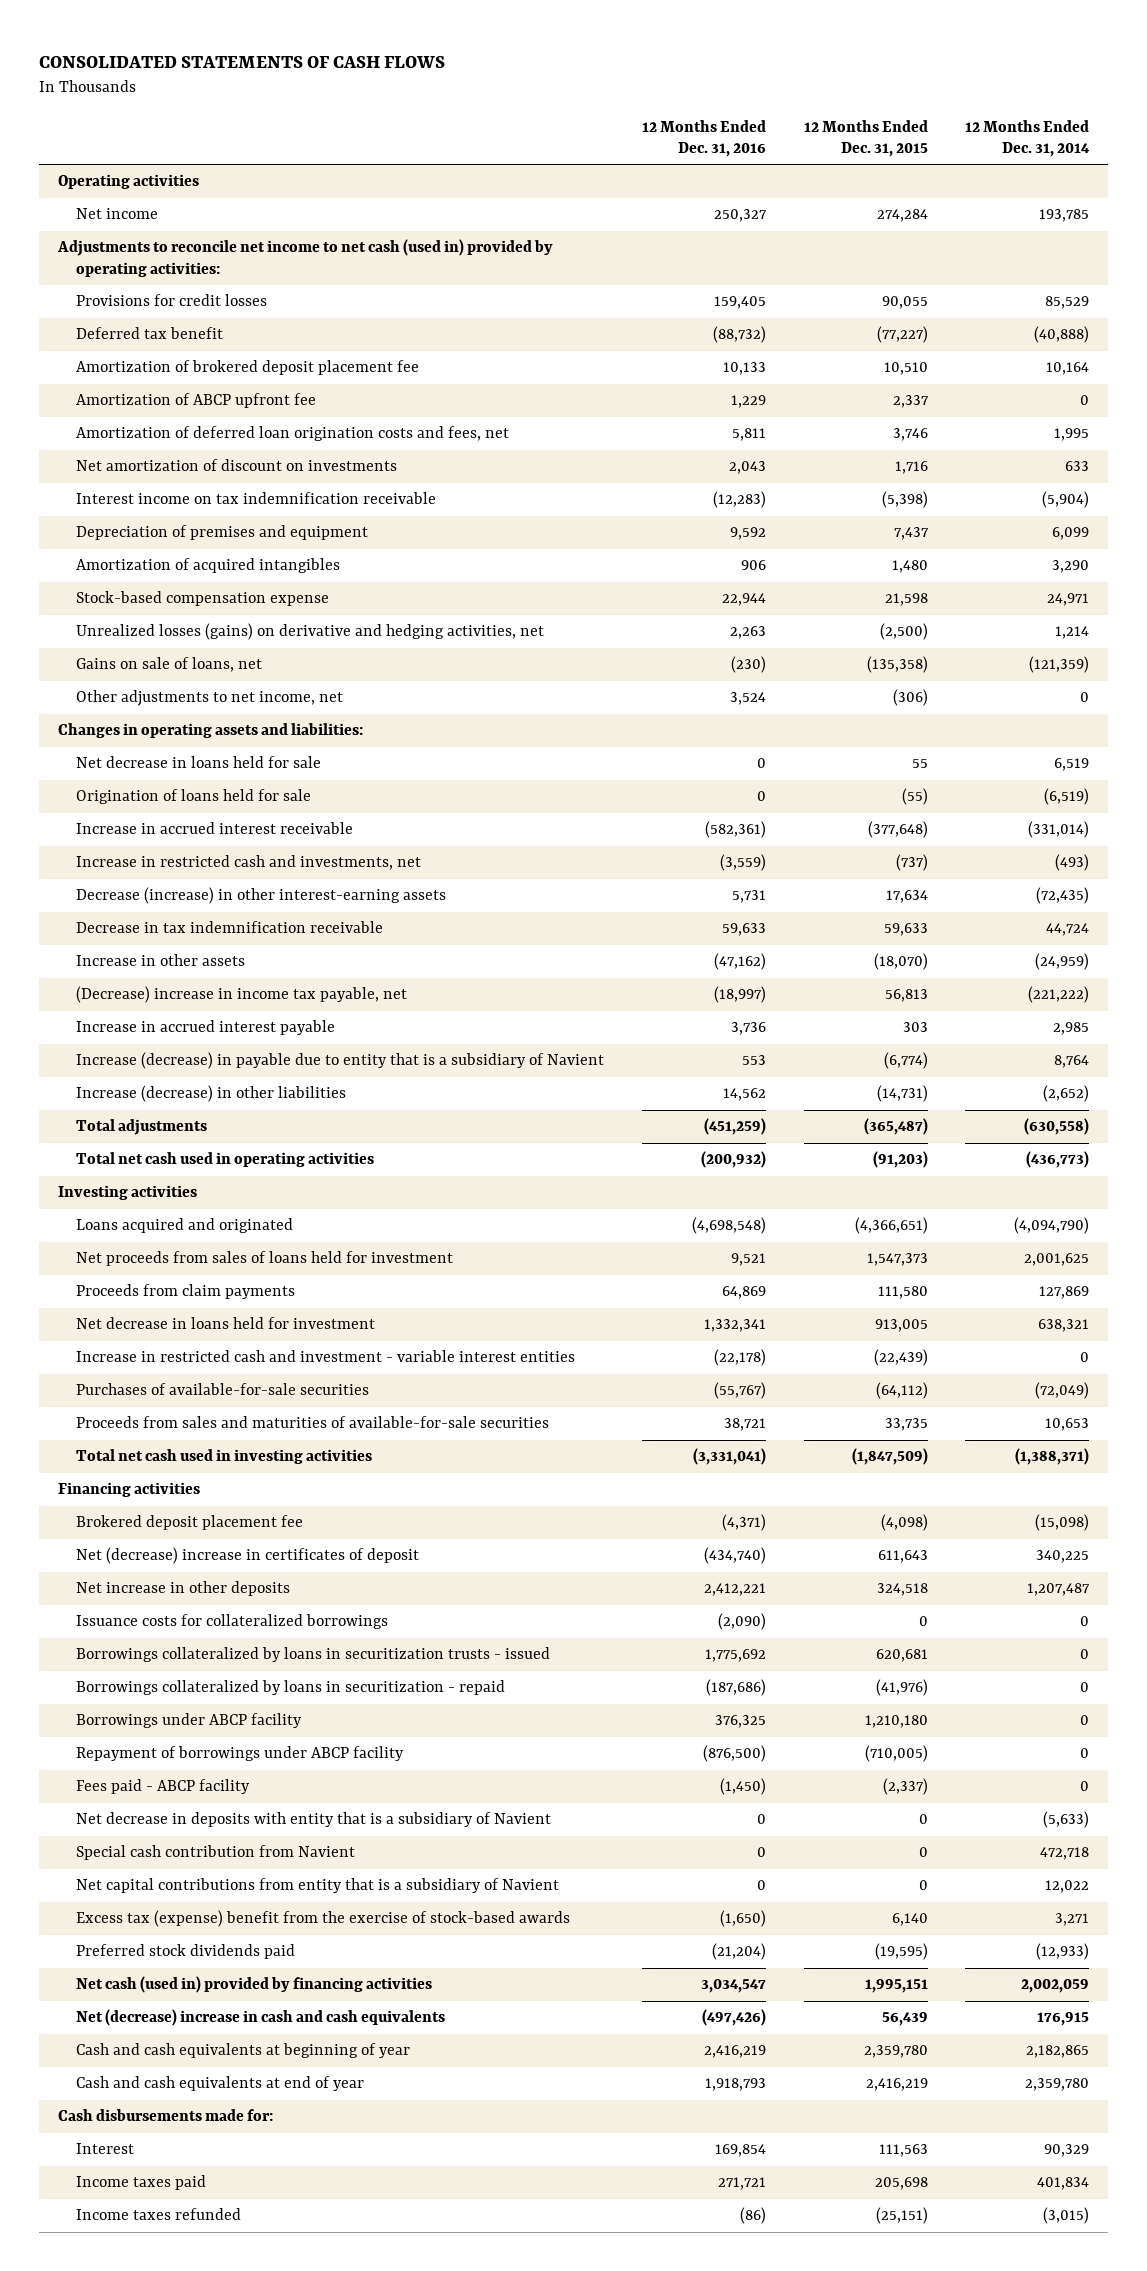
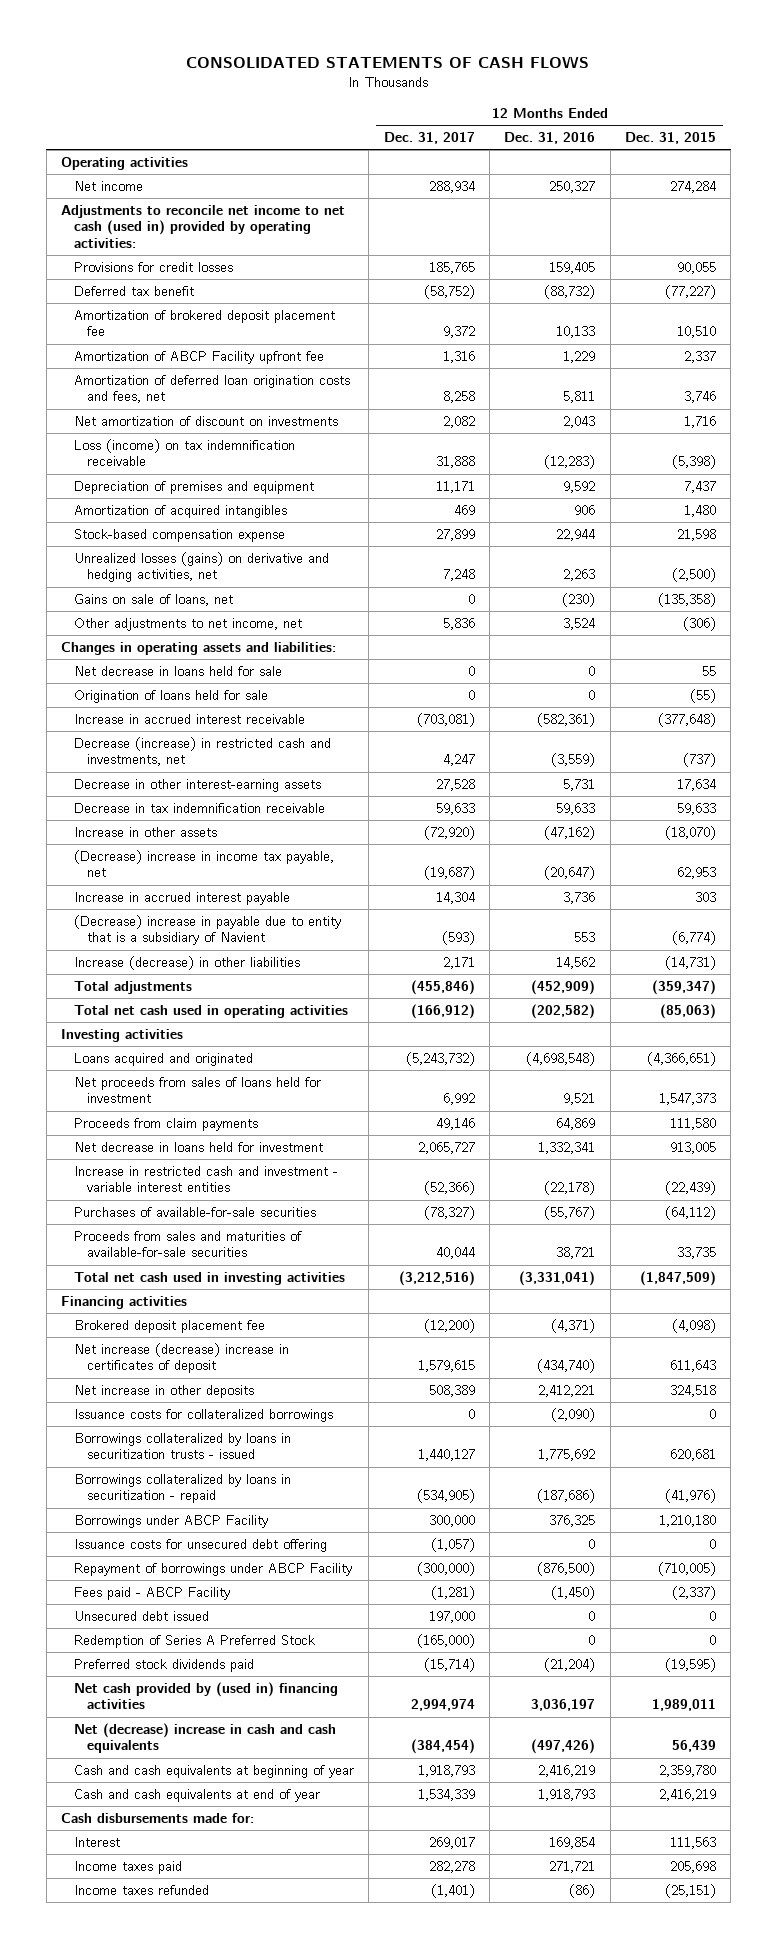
[965,119,1091,158] 12 Months Ended Dec. 31, 2014 -> none
none -> [383,132,475,145] Dec. 31, 2017
[76,393,317,409] Amortization of ABCP upfront fee -> [73,351,324,365] Amortization of ABCP Facility upfront fee
[76,492,437,505] Interest income on tax indemnification receivable -> [73,439,295,467] Loss (income) on tax indemnification receivable
[76,855,422,871] Increase in restricted cash and investments, net -> [73,737,331,767] Decrease (increase) in restricted cash and investments, net
[76,887,447,905] Decrease (increase) in other interest-earning assets -> [73,779,321,793] Decrease in other interest-earning assets
[714,986,767,1004] (18,997) -> [544,866,596,881] (20,647)
[884,989,928,1003] 56,813 -> [676,867,716,880] 62,953
[76,1052,605,1070] Increase (decrease) in payable due to entity that is a subsidiary of Navient -> [73,915,341,946] (Decrease) increase in payable due to entity that is a subsidiary of Navient
[704,1118,767,1136] (451,259) -> [531,980,596,996] (452,909)
[863,1118,928,1136] (365,487) -> [651,980,716,996] (359,347)
[701,1151,767,1169] (200,932) -> [531,1004,596,1020] (202,582)
[872,1151,928,1169] (91,203) -> [659,1004,716,1020] (85,063)
[76,1547,420,1565] Net (decrease) increase in certificates of deposit -> [73,1343,289,1374] Net increase (decrease) increase in certificates of deposit
[76,1812,552,1828] Net decrease in deposits with entity that is a subsidiary of Navient -> none
[76,1845,356,1861] Special cash contribution from Navient -> none
[76,1878,560,1894] Net capital contributions from entity that is a subsidiary of Navient -> none
[76,1910,571,1928] Excess tax (expense) benefit from the exercise of stock-based awards -> none
[76,1713,303,1729] Borrowings under ABCP facility -> [73,1515,268,1529] Borrowings under ABCP Facility
none -> [73,1539,327,1553] Issuance costs for unsecured debt offering
[76,1746,405,1762] Repayment of borrowings under ABCP facility -> [73,1563,352,1577] Repayment of borrowings under ABCP Facility
[76,1779,251,1795] Fees paid - ABCP facility -> [73,1587,230,1601] Fees paid - ABCP Facility
none -> [73,1611,209,1622] Unsecured debt issued
none -> [73,1635,315,1649] Redemption of Series A Preferred Stock
[76,1976,433,1994] Net cash (used in) provided by financing activities -> [73,1682,338,1710] Net cash provided by (used in) financing activities
[701,1979,767,1994] 3,034,547 -> [531,1699,596,1712] 3,036,197
[864,1979,928,1994] 1,995,151 -> [651,1699,716,1712] 1,989,011

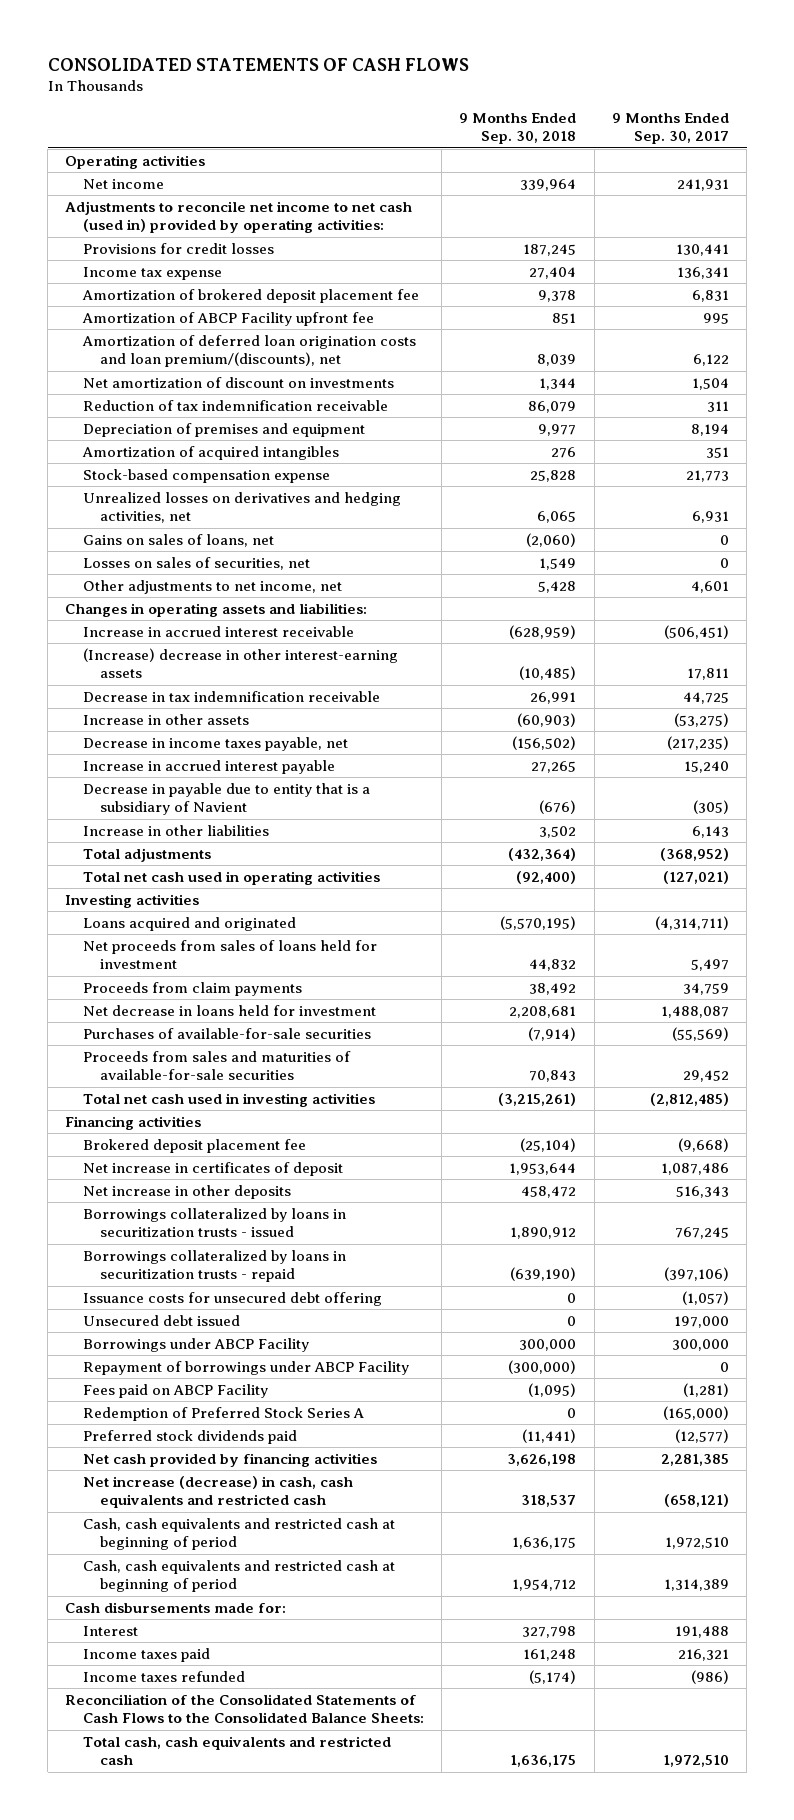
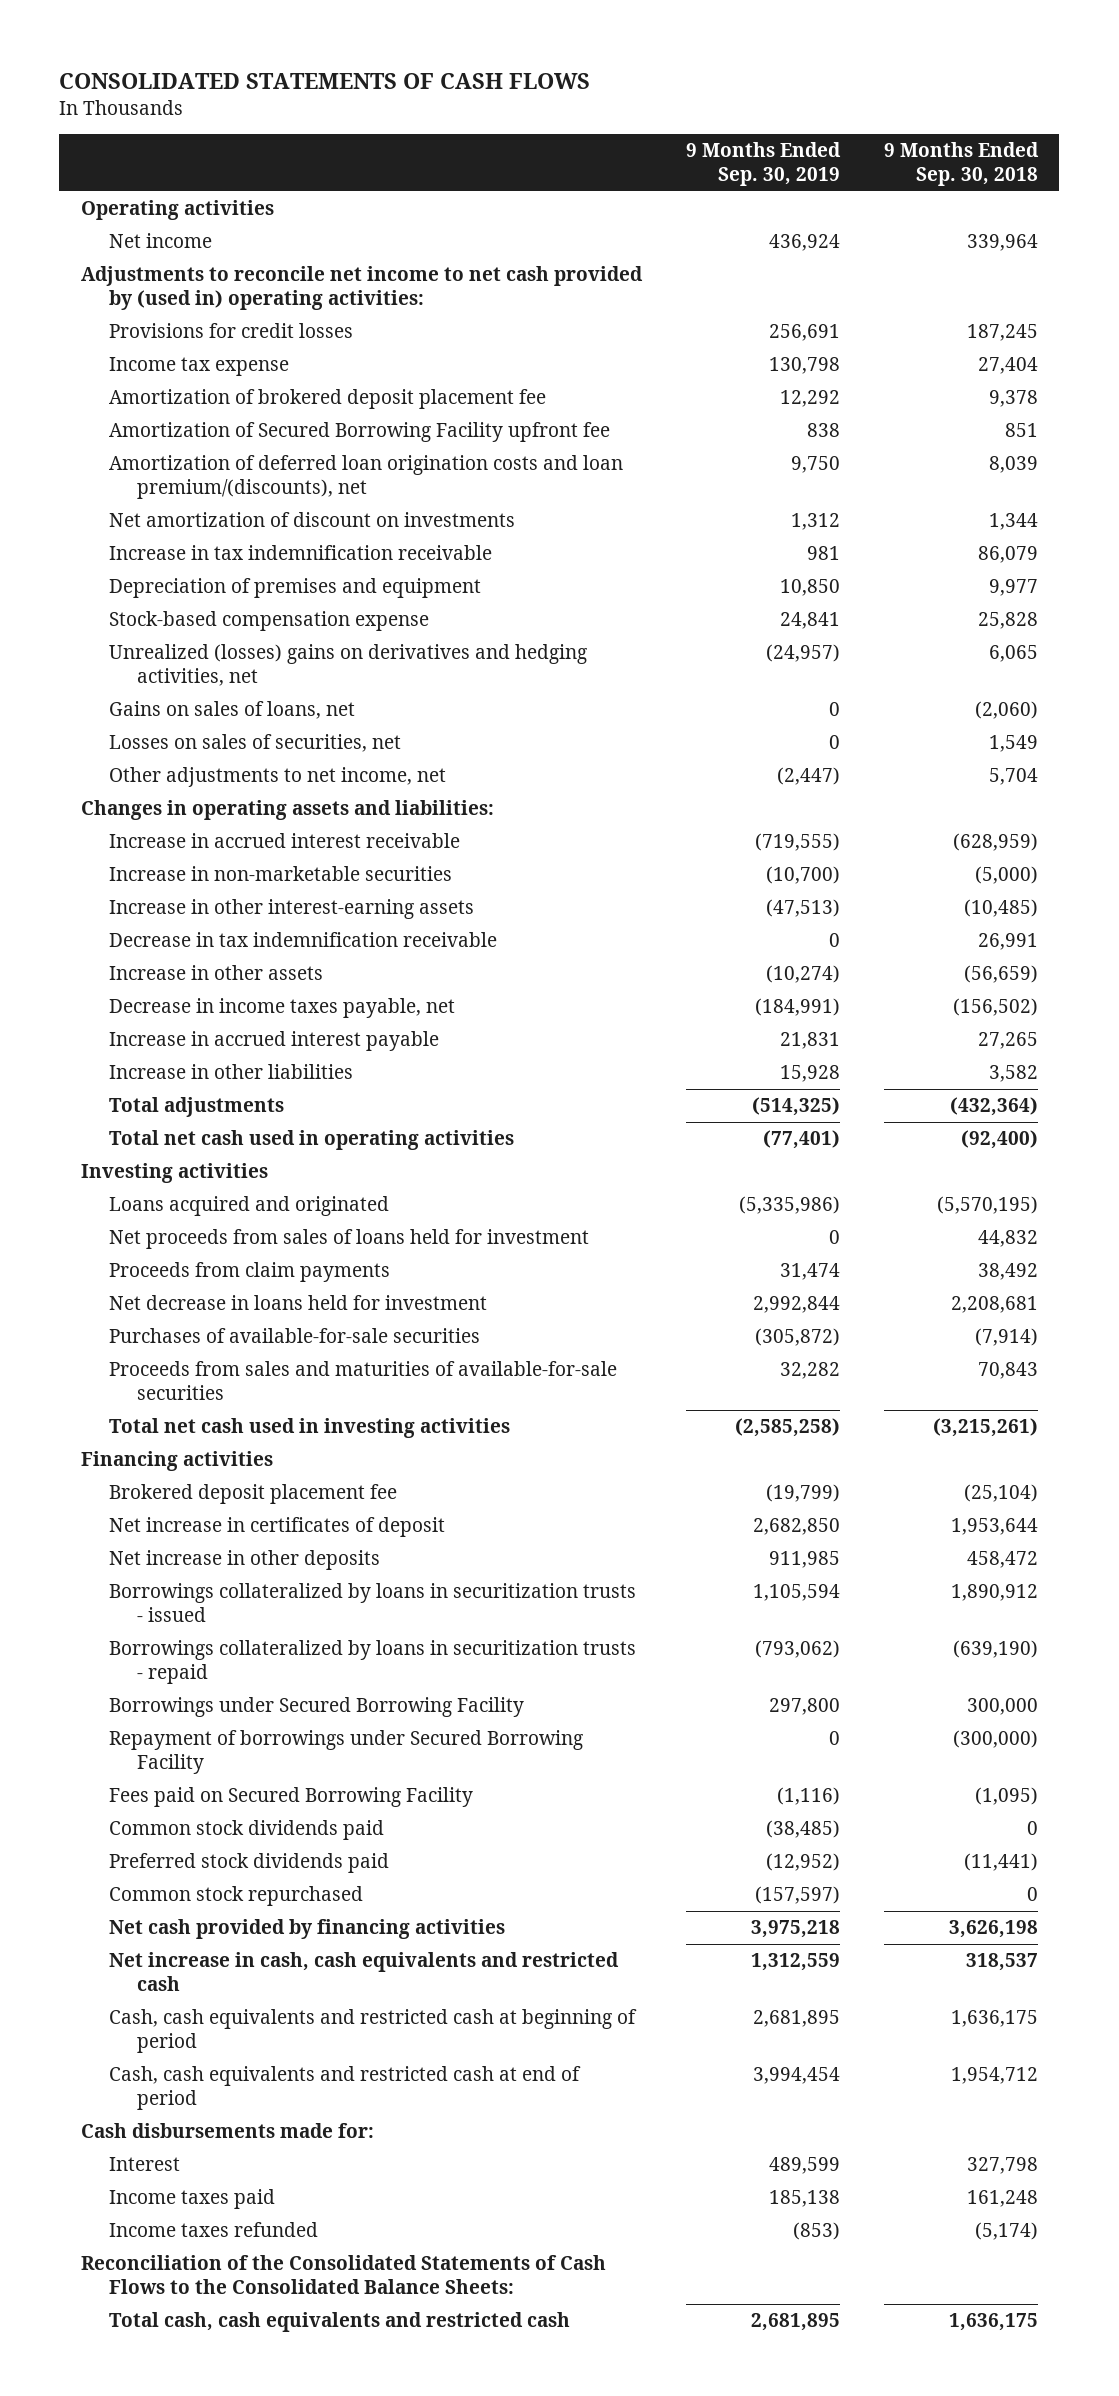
[612,113,730,145] 9 Months Ended Sep. 30, 2017 -> none
none -> [685,142,841,187] 9 Months Ended Sep. 30, 2019
[65,200,413,234] Adjustments to reconcile net income to net cash (used in) provided by operating activities: -> [80,266,643,311] Adjustments to reconcile net income to net cash provided by (used in) operating activities:
[81,311,374,326] Amortization of ABCP Facility upfront fee -> [109,422,611,443] Amortization of Secured Borrowing Facility upfront fee
[82,399,388,411] Reduction of tax indemnification receivable -> [109,545,493,561] Increase in tax indemnification receivable
[81,445,339,460] Amortization of acquired intangibles -> none
[82,491,401,524] Unrealized losses on derivatives and hedging activities, net -> [109,644,588,687] Unrealized (losses) gains on derivatives and hedging activities, net
[538,580,577,593] 5,428 -> [988,768,1038,786] 5,704
none -> [109,866,453,882] Increase in non-marketable securities
[82,647,398,679] (Increase) decrease in other interest-earning assets -> [109,899,475,920] Increase in other interest-earning assets
[517,712,577,727] (60,903) -> [963,965,1038,984] (56,659)
[82,782,370,816] Decrease in payable due to entity that is a subsidiary of Navient -> none
[539,825,577,838] 3,502 -> [988,1065,1038,1083] 3,582
[82,1291,382,1306] Issuance costs for unsecured debt offering -> none
[82,1314,240,1326] Unsecured debt issued -> none
[82,1406,364,1421] Redemption of Preferred Stock Series A -> none
[82,1337,309,1352] Borrowings under ABCP Facility -> [109,1697,525,1718] Borrowings under Secured Borrowing Facility
[82,1360,409,1375] Repayment of borrowings under ABCP Facility -> [109,1730,584,1775] Repayment of borrowings under Secured Borrowing Facility
[82,1383,268,1398] Fees paid on ABCP Facility -> [109,1787,474,1808] Fees paid on Secured Borrowing Facility
none -> [109,1820,385,1841] Common stock dividends paid
none -> [109,1886,364,1907] Common stock repurchased
[82,1475,353,1509] Net increase (decrease) in cash, cash equivalents and restricted cash -> [109,1952,620,1992] Net increase in cash, cash equivalents and restricted cash
[82,1559,395,1593] Cash, cash equivalents and restricted cash at beginning of period -> [109,2066,582,2111] Cash, cash equivalents and restricted cash at end of period

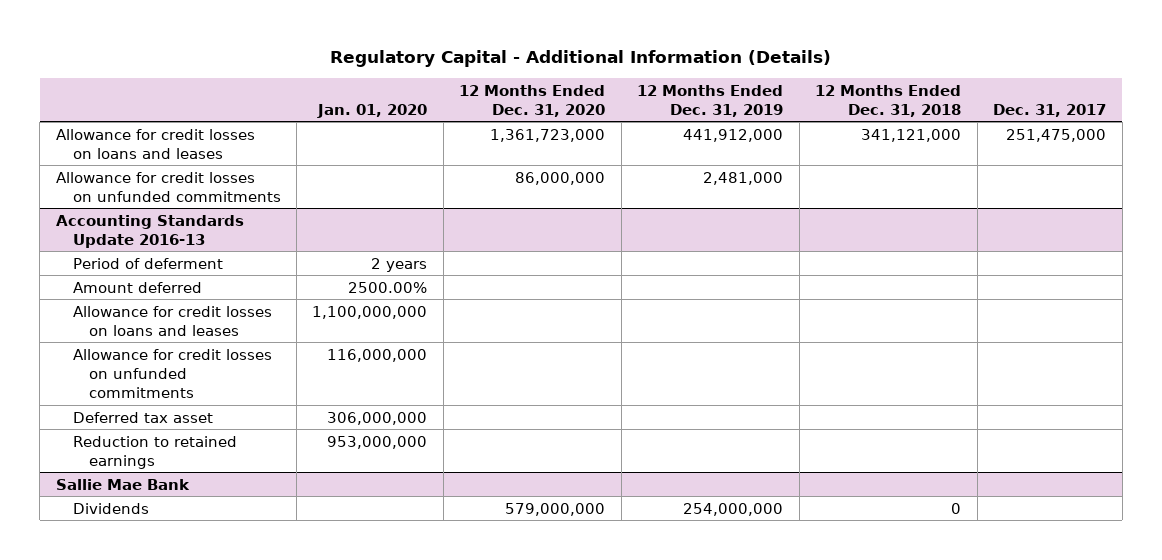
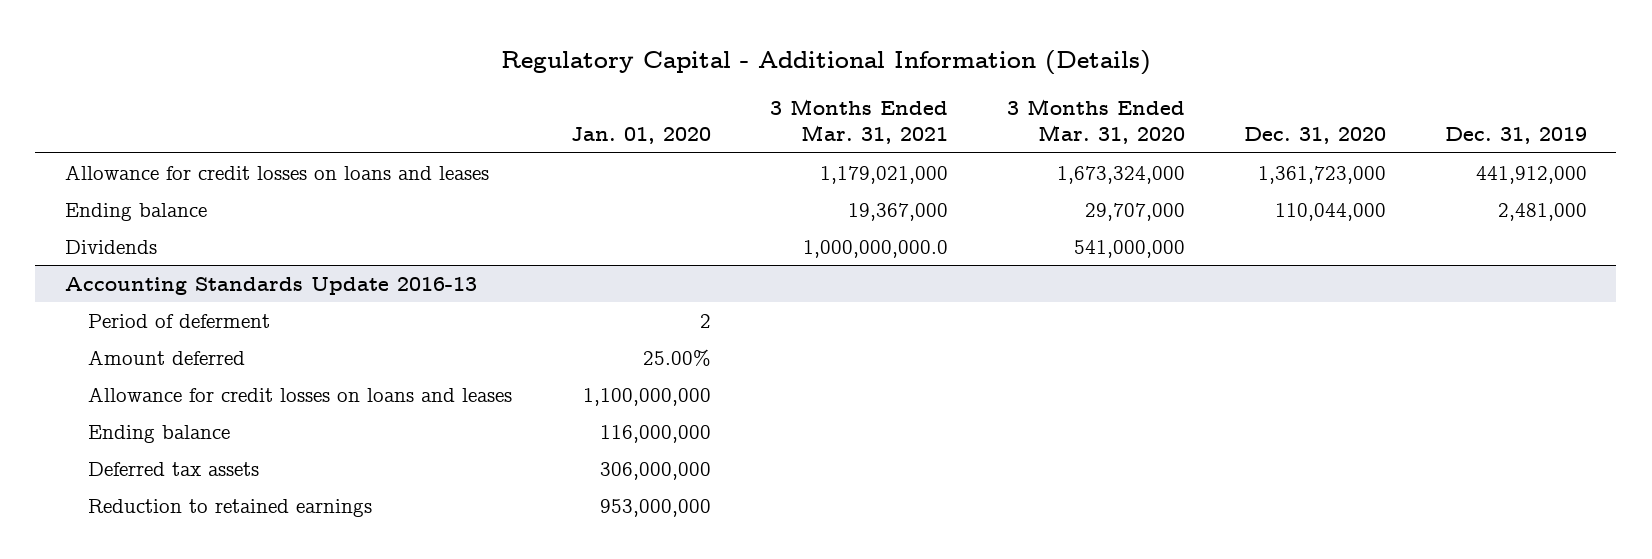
[459,84,606,117] 12 Months Ended Dec. 31, 2020 -> none
[637,84,784,117] 12 Months Ended Dec. 31, 2019 -> none
[815,84,962,117] 12 Months Ended Dec. 31, 2018 -> none
[993,103,1107,117] Dec. 31, 2017 -> none
none -> [770,98,949,145] 3 Months Ended Mar. 31, 2021
none -> [1007,98,1186,145] 3 Months Ended Mar. 31, 2020
none -> [1243,127,1386,145] Dec. 31, 2020
none -> [1444,127,1587,145] Dec. 31, 2019
[55,171,281,202] Allowance for credit losses on unfunded commitments -> [64,202,207,221] Ending balance
none -> [64,239,157,254] Dividends
[371,257,428,272] 2 years -> [700,313,712,328] 2
[348,281,428,293] 2500.00% -> [643,348,712,366] 25.00%
[72,348,272,399] Allowance for credit losses on unfunded commitments -> [88,424,231,443] Ending balance
[72,411,213,423] Deferred tax asset -> [88,461,260,476] Deferred tax assets
[55,478,190,490] Sallie Mae Bank -> none
[72,502,149,514] Dividends -> none

